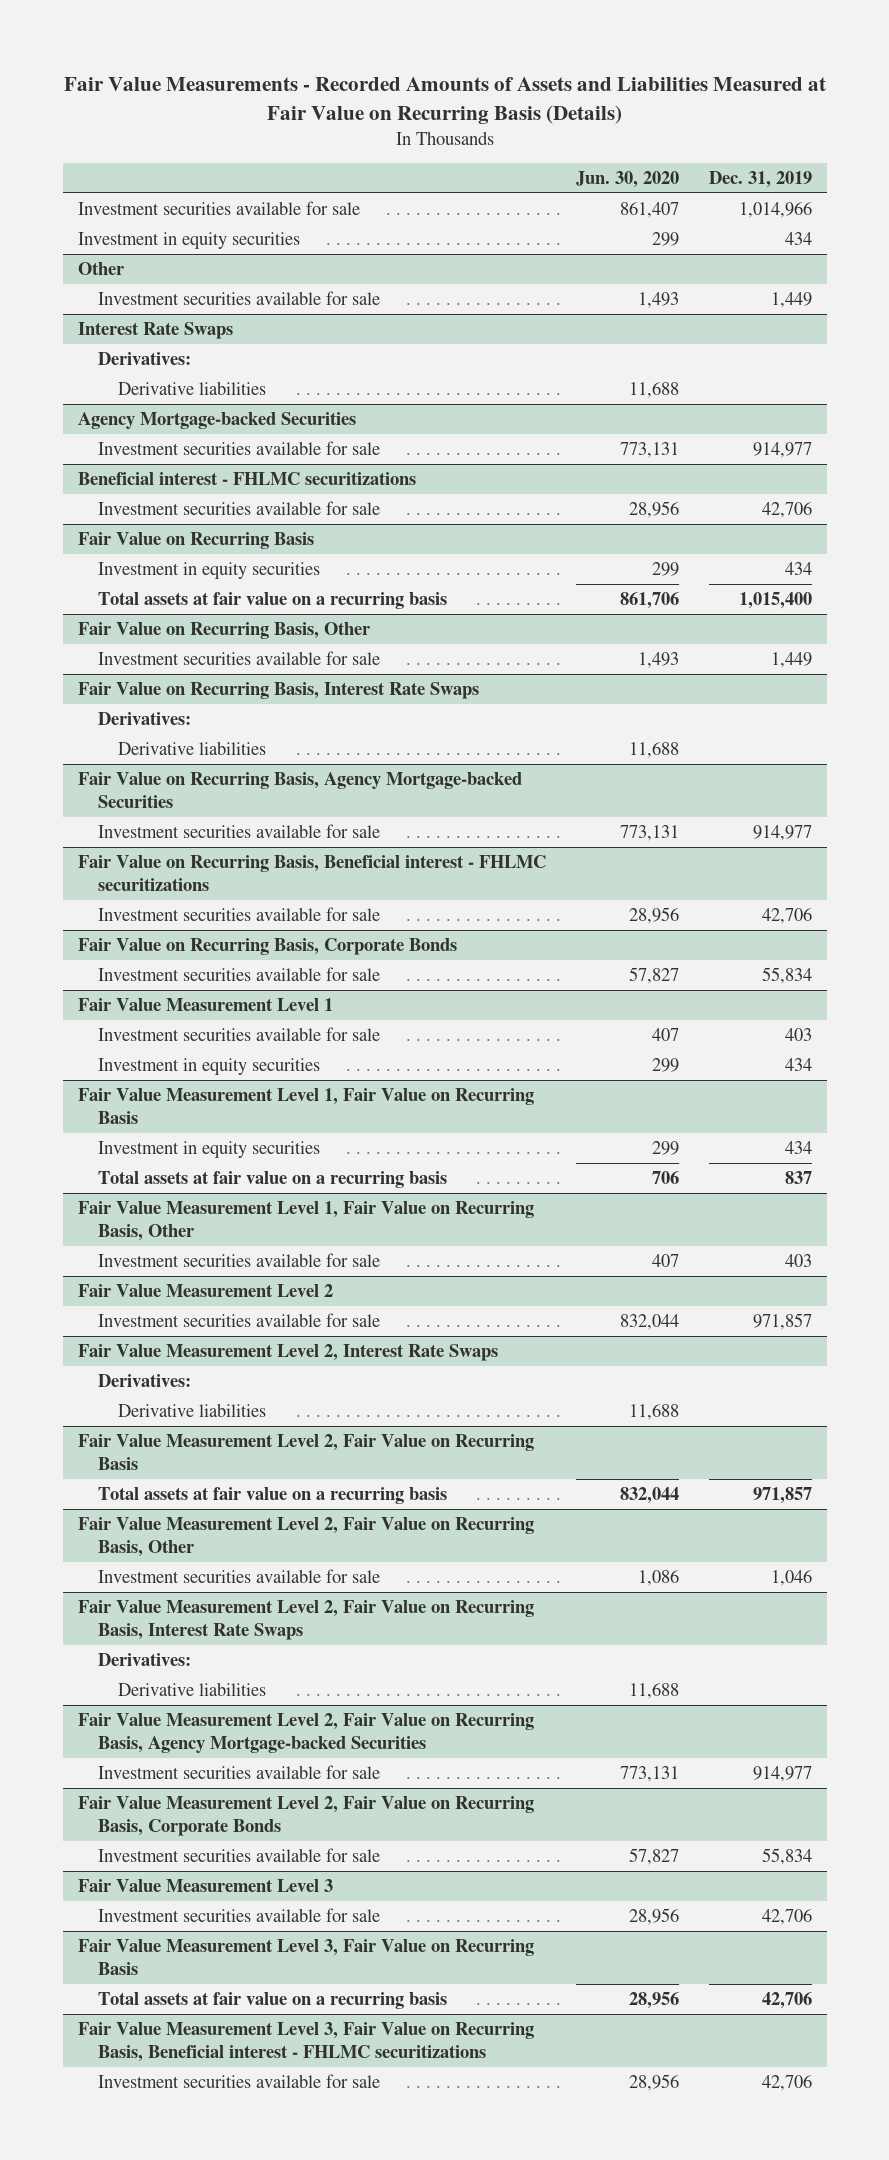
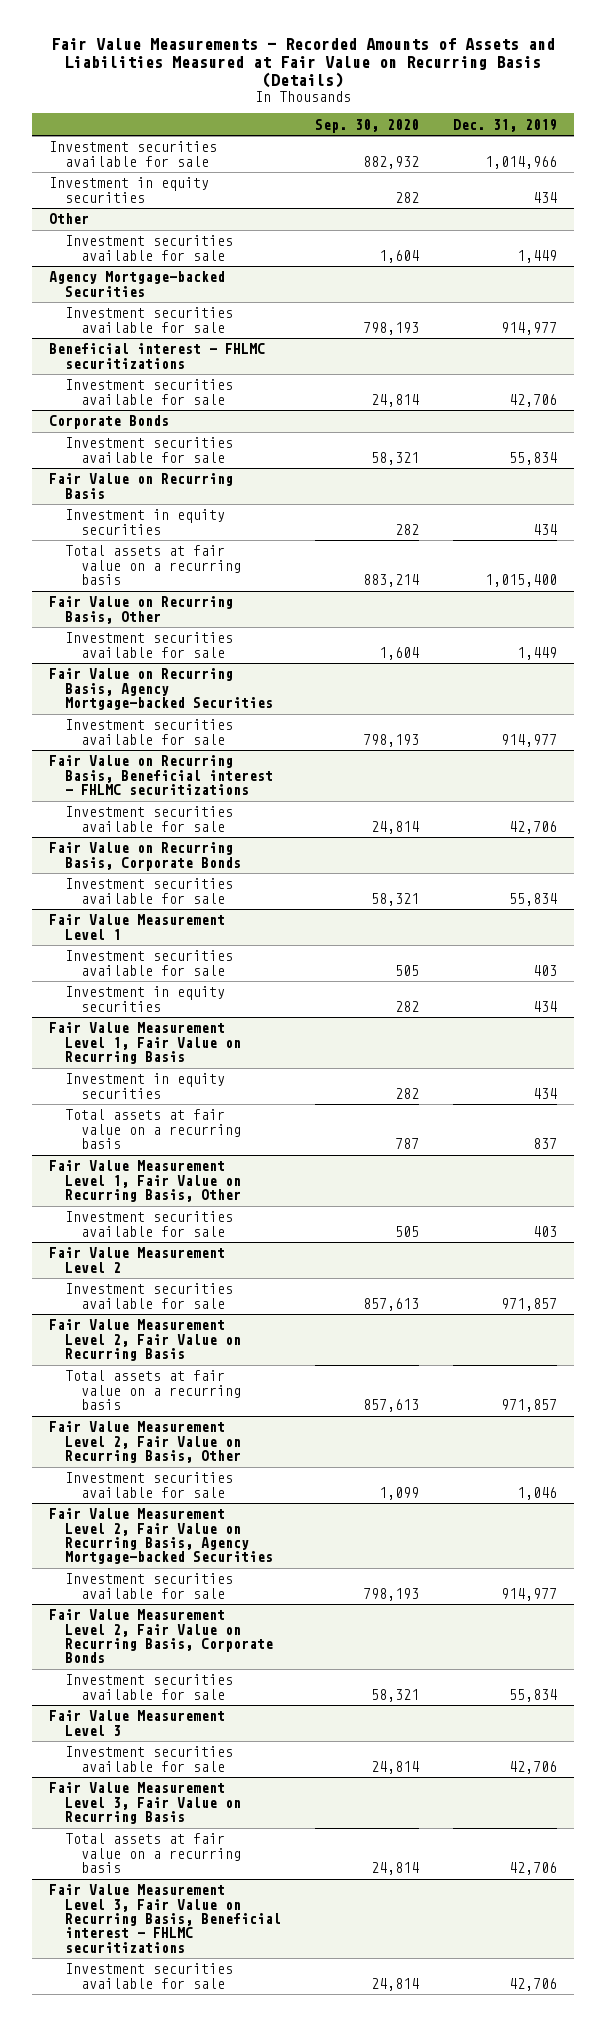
[575,171,679,189] Jun. 30, 2020 -> none
none -> [315,118,420,133] Sep. 30, 2020
[77,321,233,339] Interest Rate Swaps -> none
[97,351,191,365] Derivatives: -> none
[117,380,266,395] Derivative liabilities -> none
none -> [49,415,170,430] Corporate Bonds
none -> [65,437,234,463] Investment securities available for sale
[77,681,479,699] Fair Value on Recurring Basis, Interest Rate Swaps -> none
[97,711,191,725] Derivatives: -> none
[117,740,266,755] Derivative liabilities -> none
[77,1343,498,1361] Fair Value Measurement Level 2, Interest Rate Swaps -> none
[97,1373,191,1387] Derivatives: -> none
[117,1402,266,1417] Derivative liabilities -> none
[77,1599,534,1641] Fair Value Measurement Level 2, Fair Value on Recurring Basis, Interest Rate Swaps -> none
[97,1652,191,1666] Derivatives: -> none
[117,1681,266,1696] Derivative liabilities -> none

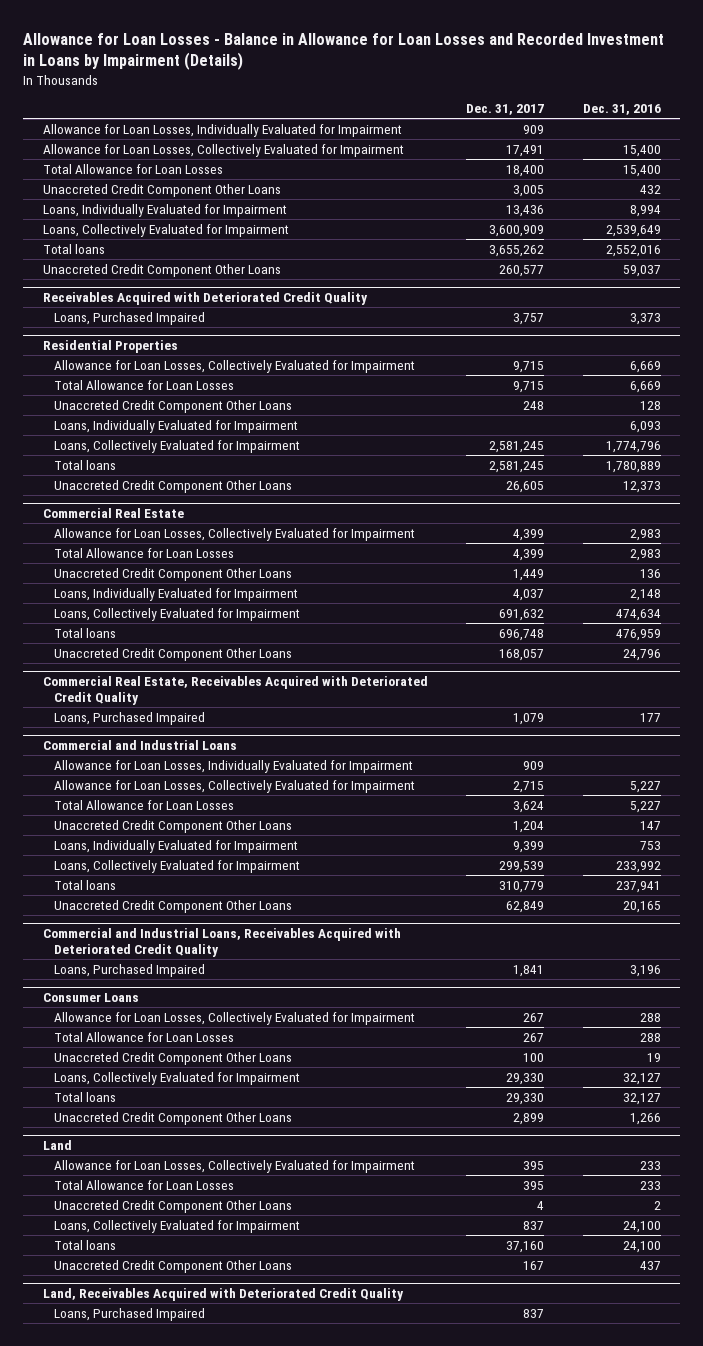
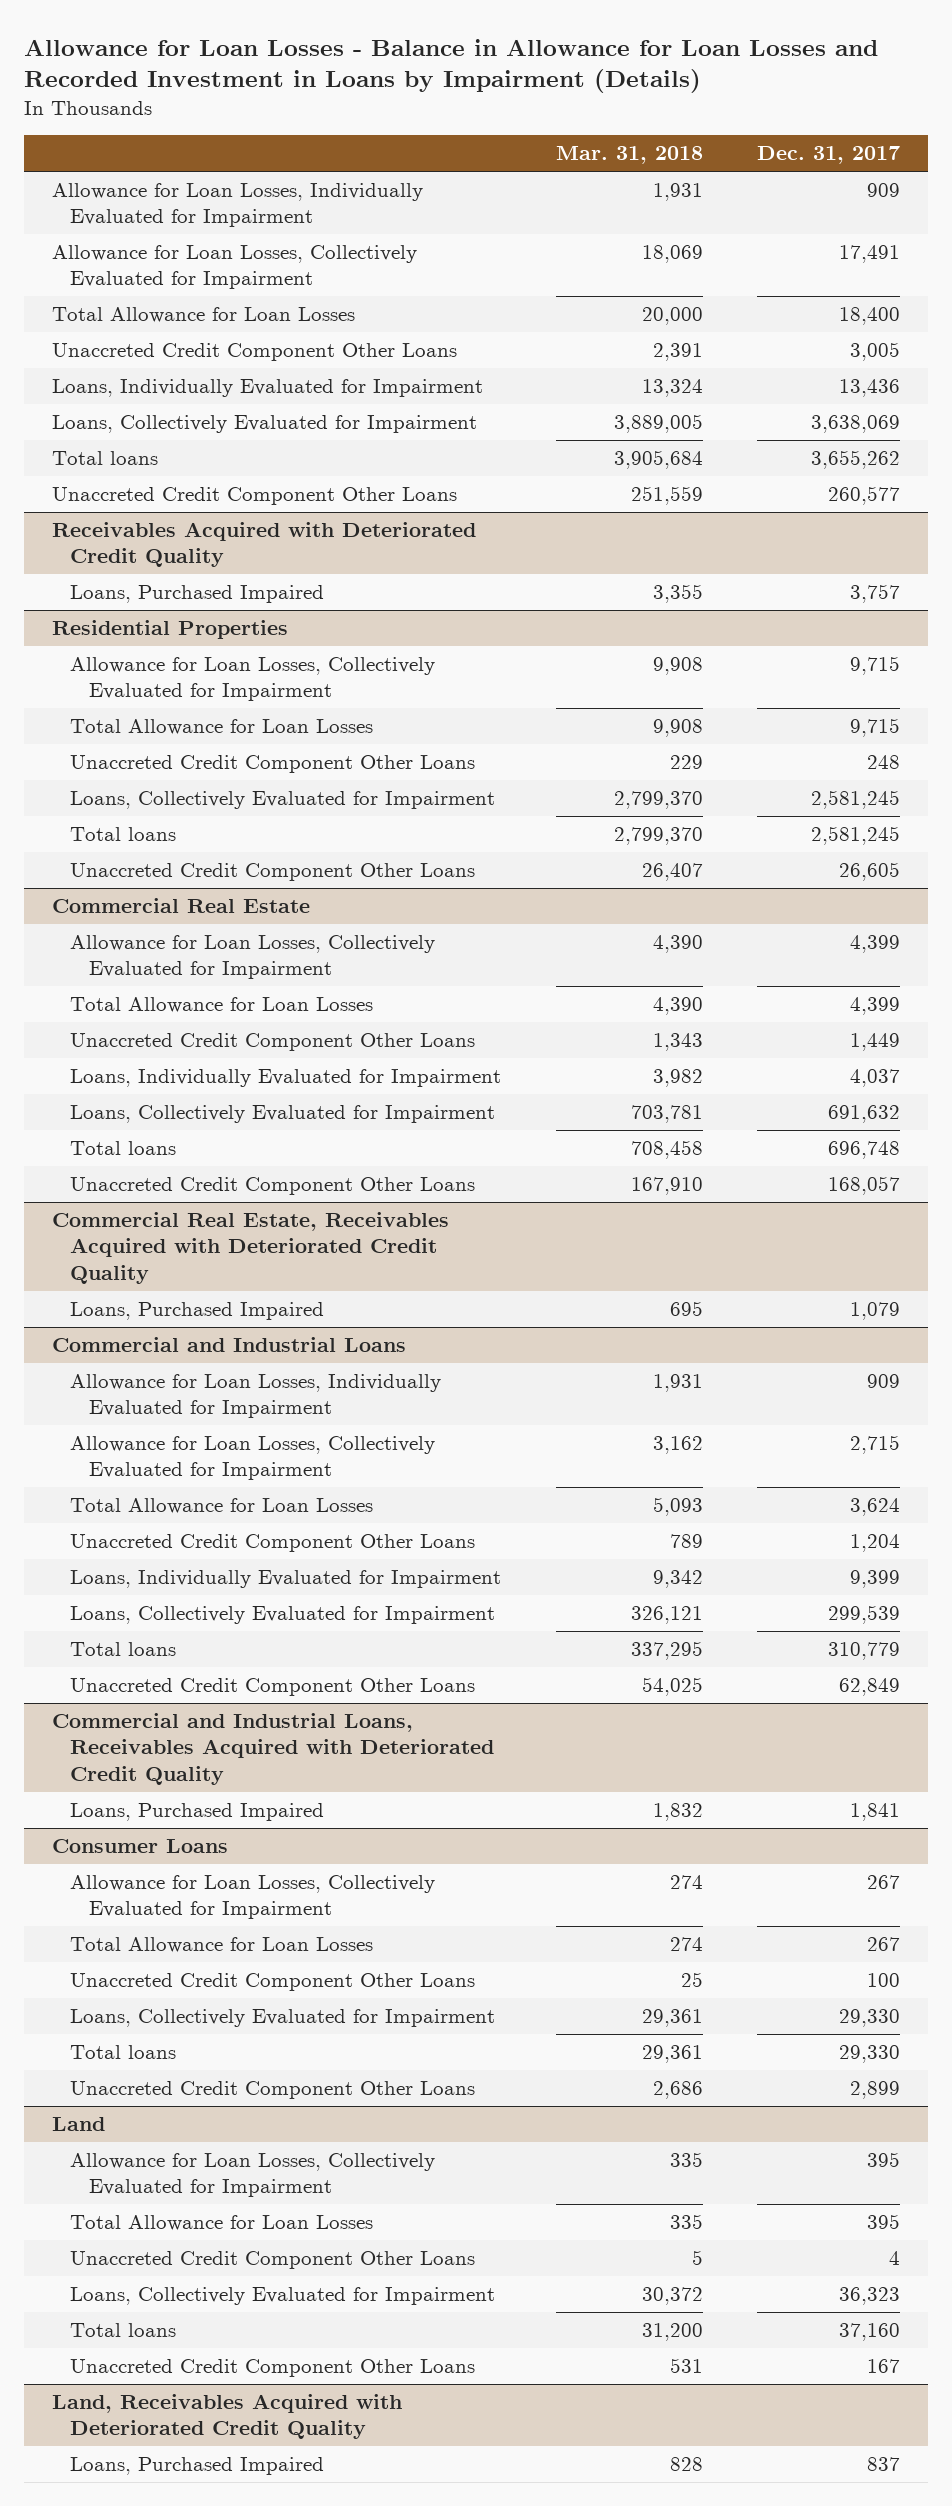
[582,104,661,116] Dec. 31, 2016 -> none
none -> [555,146,703,165] Mar. 31, 2018
[489,224,545,237] 3,600,909 -> [811,415,901,434] 3,638,069
[53,419,298,433] Loans, Individually Evaluated for Impairment -> none
[523,1220,545,1230] 837 -> [839,2287,901,2306] 36,323

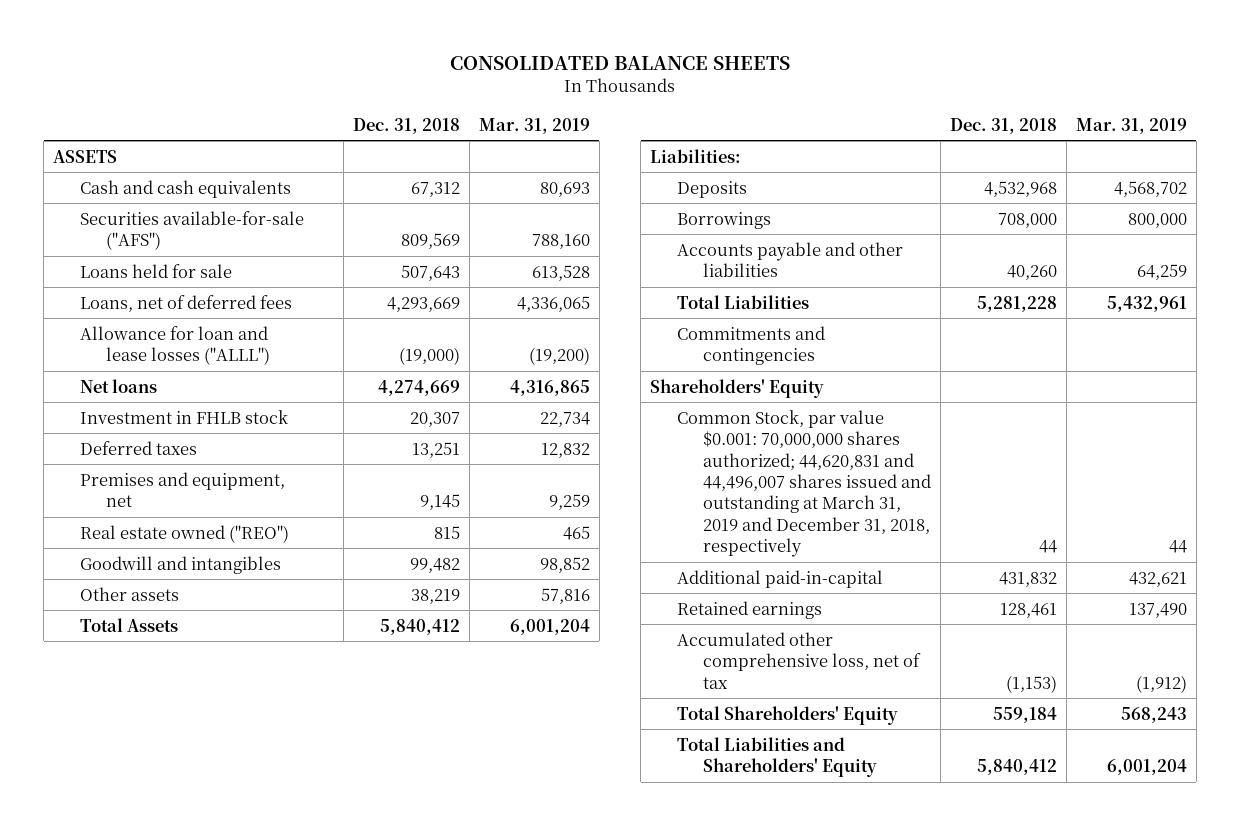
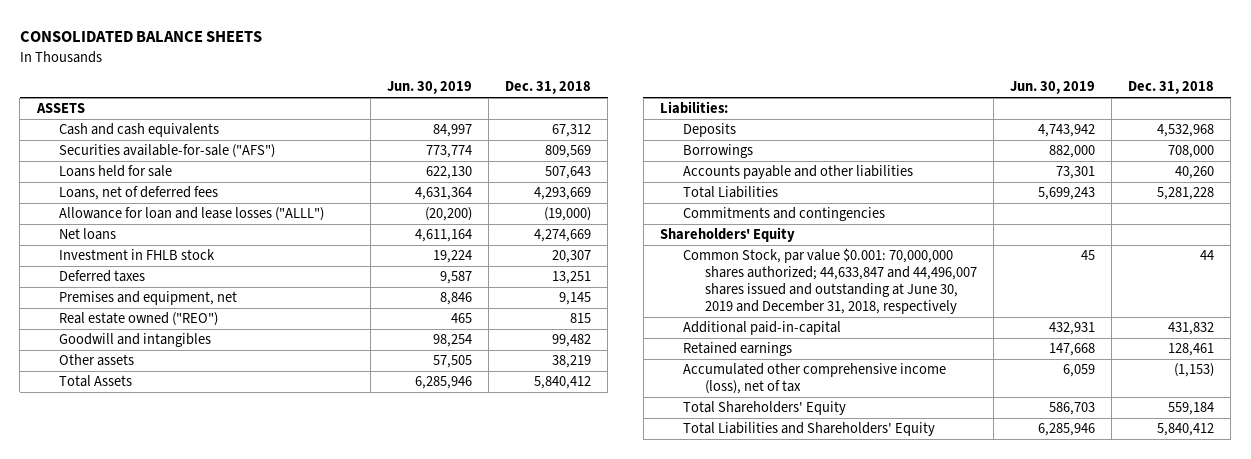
[478,117,590,134] Mar. 31, 2019 -> none
none -> [386,81,472,95] Jun. 30, 2019
[676,409,932,557] Common Stock, par value $0.001: 70,000,000 shares authorized; 44,620,831 and 44,496,007 shares issued and outstanding at March 31, 2019 and December 31, 2018, respectively -> [682,248,978,314] Common Stock, par value $0.001: 70,000,000 shares authorized; 44,633,847 and 44,496,007 shares issued and outstanding at June 30, 2019 and December 31, 2018, respectively
[676,631,922,689] Accumulated other comprehensive loss, net of tax -> [682,363,946,395] Accumulated other comprehensive income (loss), net of tax

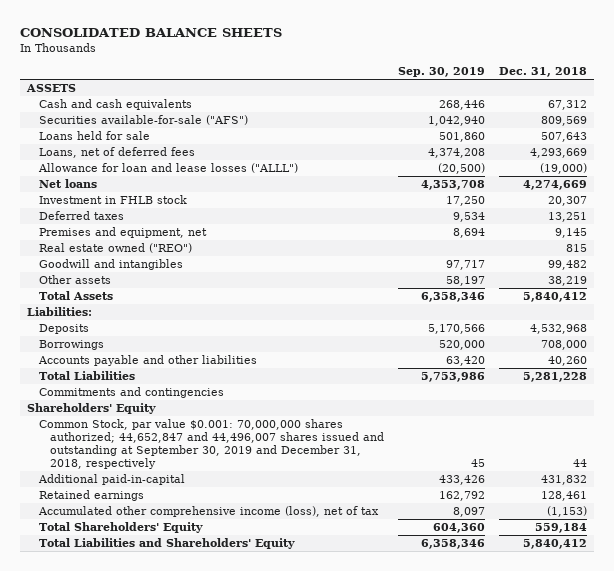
[386,81,472,95] Jun. 30, 2019 -> none
none -> [398,67,486,78] Sep. 30, 2019
[682,248,978,314] Common Stock, par value $0.001: 70,000,000 shares authorized; 44,633,847 and 44,496,007 shares issued and outstanding at June 30, 2019 and December 31, 2018, respectively -> [38,419,385,469] Common Stock, par value $0.001: 70,000,000 shares authorized; 44,652,847 and 44,496,007 shares issued and outstanding at September 30, 2019 and December 31, 2018, respectively

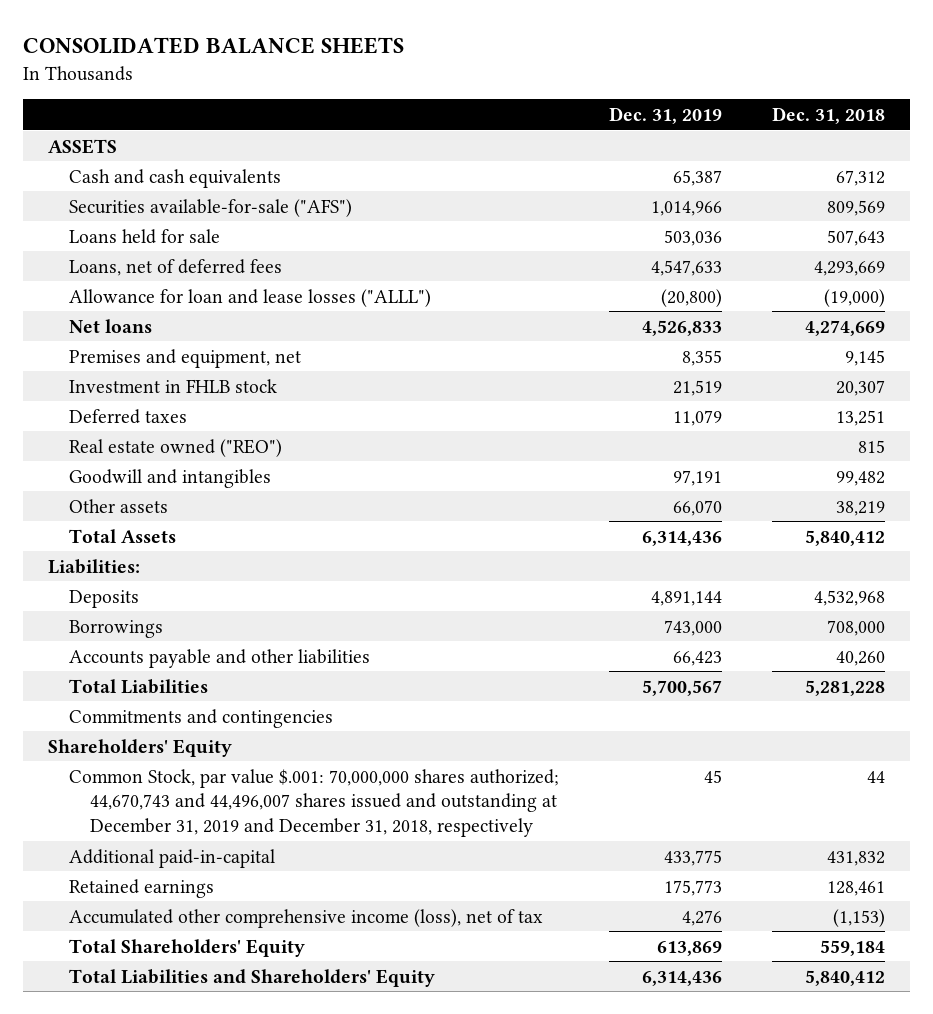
[398,67,486,78] Sep. 30, 2019 -> none
none -> [609,107,723,125] Dec. 31, 2019
[38,227,207,239] Premises and equipment, net -> [68,348,301,368] Premises and equipment, net
[38,419,385,469] Common Stock, par value $0.001: 70,000,000 shares authorized; 44,652,847 and 44,496,007 shares issued and outstanding at September 30, 2019 and December 31, 2018, respectively -> [68,768,559,838] Common Stock, par value $.001: 70,000,000 shares authorized; 44,670,743 and 44,496,007 shares issued and outstanding at December 31, 2019 and December 31, 2018, respectively

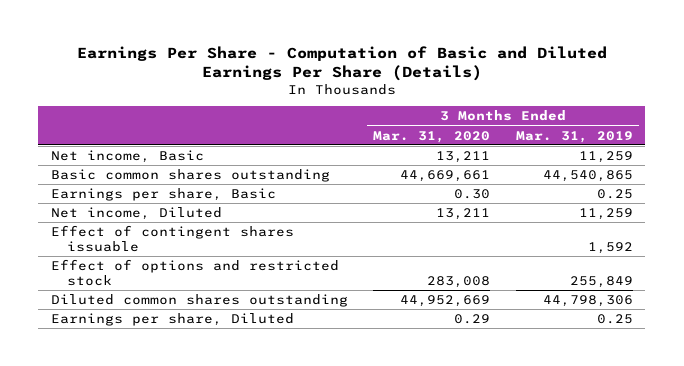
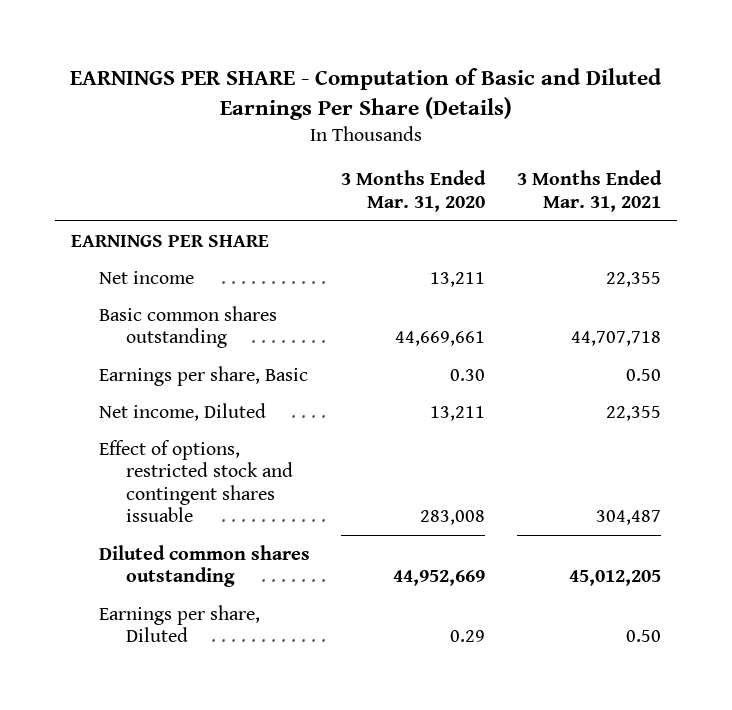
[76,45,607,81] Earnings Per Share - Computation of Basic and Diluted Earnings Per Share (Details) -> [70,68,663,121] EARNINGS PER SHARE - Computation of Basic and Diluted Earnings Per Share (Details)
[515,130,633,143] Mar. 31, 2019 -> none
none -> [517,170,663,213] 3 Months Ended Mar. 31, 2021
none -> [71,234,270,247] EARNINGS PER SHARE
[51,150,205,164] Net income, Basic -> [98,270,194,284] Net income
[51,225,295,252] Effect of contingent shares issuable -> none
[51,259,340,286] Effect of options and restricted stock -> [98,439,294,523] Effect of options, restricted stock and contingent shares issuable

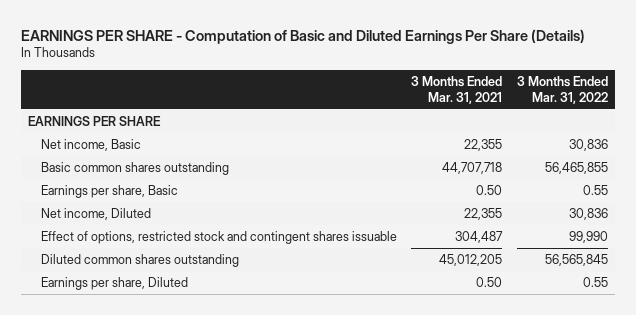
[341,170,487,213] 3 Months Ended Mar. 31, 2020 -> none
none -> [516,76,608,104] 3 Months Ended Mar. 31, 2022
[98,270,194,284] Net income -> [40,139,141,152] Net income, Basic

